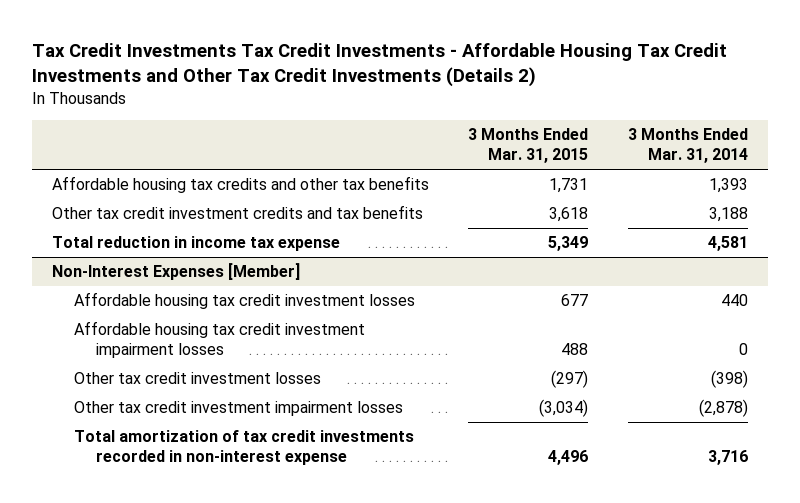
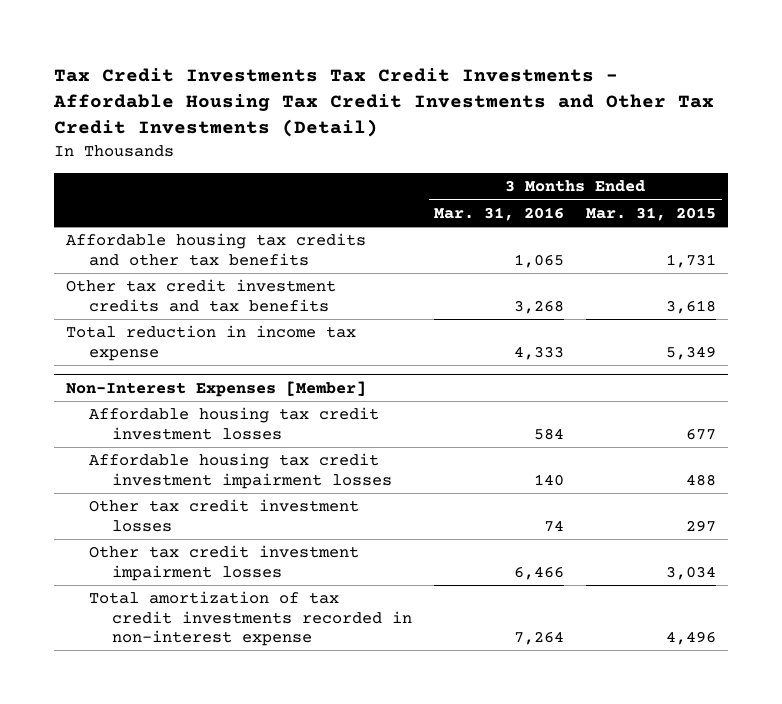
[31,42,727,87] Tax Credit Investments Tax Credit Investments - Affordable Housing Tax Credit Investments and Other Tax Credit Investments (Details 2) -> [53,67,715,138] Tax Credit Investments Tax Credit Investments - Affordable Housing Tax Credit Investments and Other Tax Credit Investments (Detail)
[628,128,749,164] 3 Months Ended Mar. 31, 2014 -> none
none -> [434,206,565,221] Mar. 31, 2016
[551,370,589,389] (297) -> [686,519,717,532] 297
[539,399,589,418] (3,034) -> [666,565,717,580] 3,034

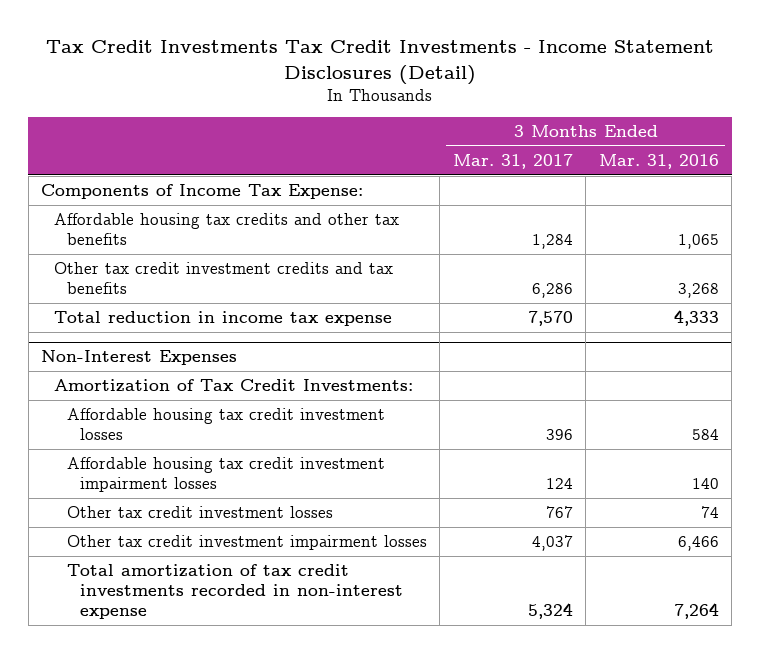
[53,67,715,138] Tax Credit Investments Tax Credit Investments - Affordable Housing Tax Credit Investments and Other Tax Credit Investments (Detail) -> [45,40,714,85] Tax Credit Investments Tax Credit Investments - Income Statement Disclosures (Detail)
[586,206,717,221] Mar. 31, 2015 -> none
none -> [452,153,573,169] Mar. 31, 2017
none -> [41,184,364,200] Components of Income Tax Expense:
[65,380,366,397] Non-Interest Expenses [Member] -> [41,350,238,366] Non-Interest Expenses
none -> [53,379,413,393] Amortization of Tax Credit Investments:

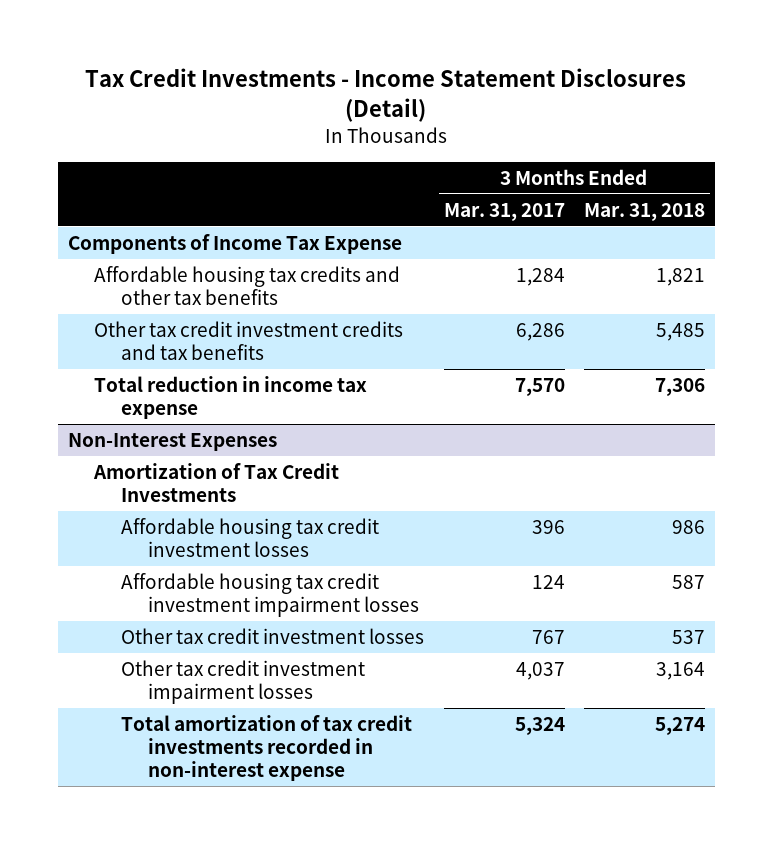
[45,40,714,85] Tax Credit Investments Tax Credit Investments - Income Statement Disclosures (Detail) -> [85,68,687,122] Tax Credit Investments - Income Statement Disclosures (Detail)
[598,153,719,169] Mar. 31, 2016 -> none
none -> [584,202,706,221] Mar. 31, 2018
[41,184,364,200] Components of Income Tax Expense: -> [67,233,402,254] Components of Income Tax Expense
[53,379,413,393] Amortization of Tax Credit Investments: -> [93,462,340,503] Amortization of Tax Credit Investments

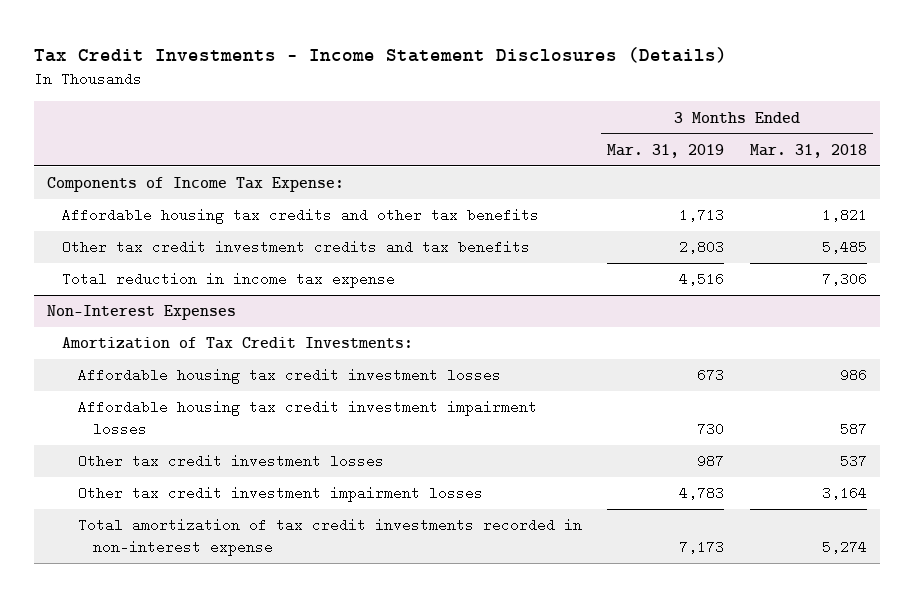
[85,68,687,122] Tax Credit Investments - Income Statement Disclosures (Detail) -> [34,46,728,63] Tax Credit Investments - Income Statement Disclosures (Details)
[443,202,565,221] Mar. 31, 2017 -> none
none -> [607,144,725,159] Mar. 31, 2019
[67,233,402,254] Components of Income Tax Expense -> [47,177,345,193] Components of Income Tax Expense:
[93,462,340,503] Amortization of Tax Credit Investments -> [62,337,414,350] Amortization of Tax Credit Investments:

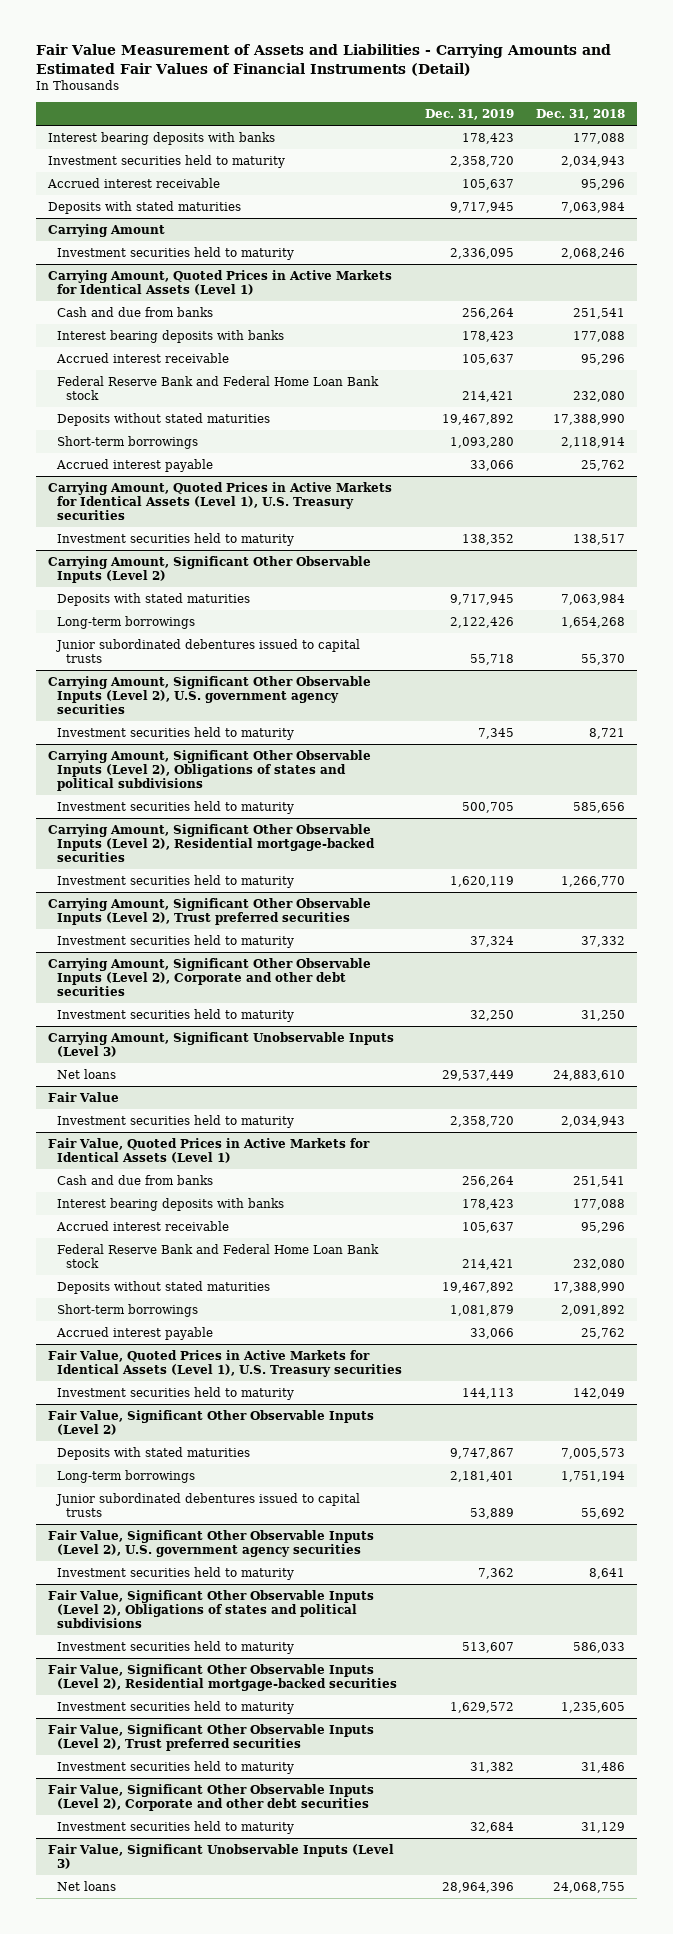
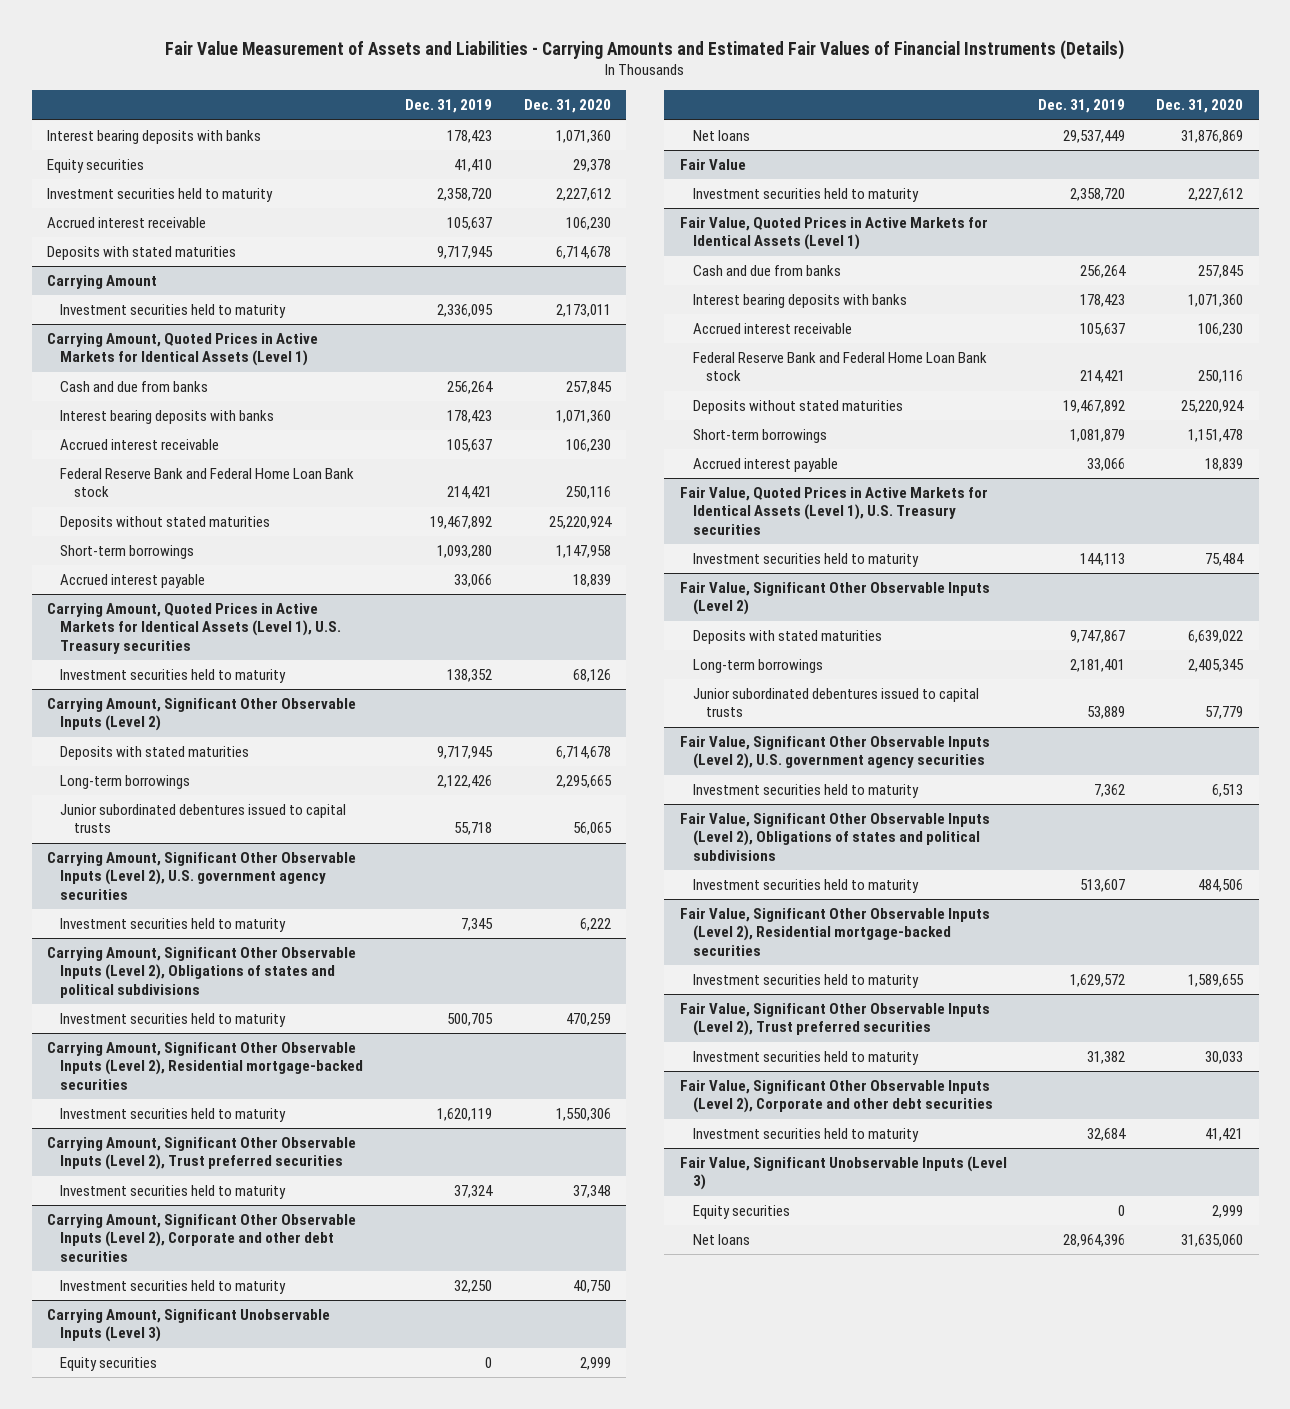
[36,44,612,76] Fair Value Measurement of Assets and Liabilities - Carrying Amounts and Estimated Fair Values of Financial Instruments (Detail) -> [165,39,1125,60] Fair Value Measurement of Assets and Liabilities - Carrying Amounts and Estimated Fair Values of Financial Instruments (Details)
[536,109,626,121] Dec. 31, 2018 -> none
none -> [523,99,611,114] Dec. 31, 2020
none -> [47,158,145,173] Equity securities
none -> [60,1356,158,1371] Equity securities
none -> [692,1204,790,1219] Equity securities

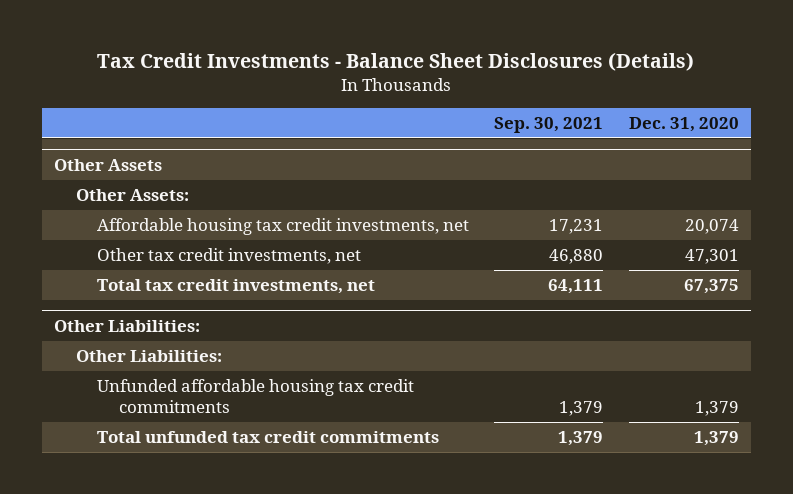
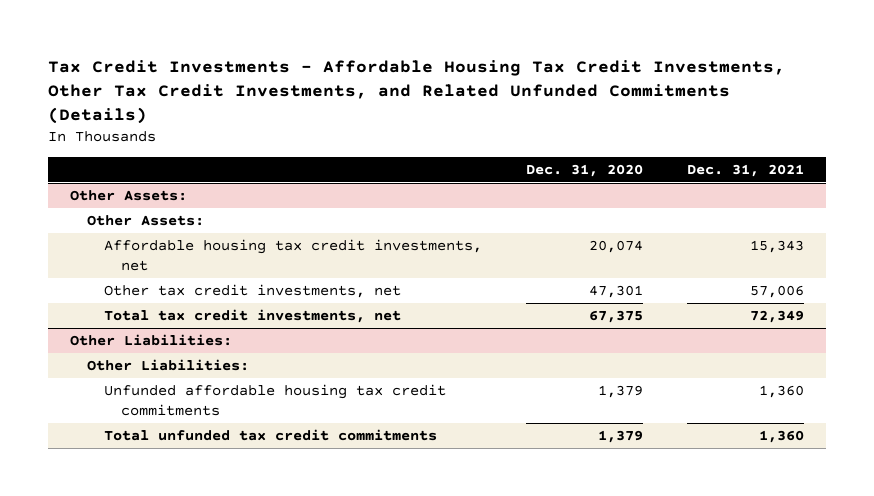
[97,51,695,71] Tax Credit Investments - Balance Sheet Disclosures (Details) -> [47,59,785,125] Tax Credit Investments - Affordable Housing Tax Credit Investments, Other Tax Credit Investments, and Related Unfunded Commitments (Details)
[494,117,604,134] Sep. 30, 2021 -> none
none -> [686,163,804,177] Dec. 31, 2021
[54,158,163,171] Other Assets -> [69,190,187,202] Other Assets:

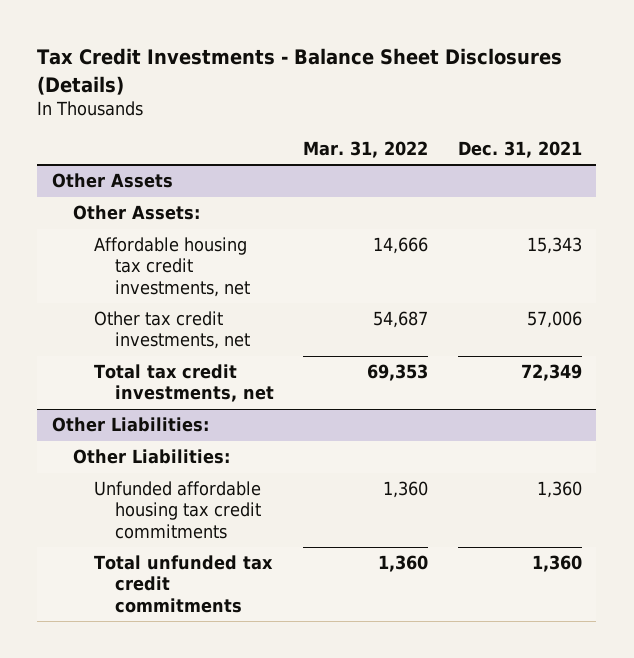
[47,59,785,125] Tax Credit Investments - Affordable Housing Tax Credit Investments, Other Tax Credit Investments, and Related Unfunded Commitments (Details) -> [37,48,563,95] Tax Credit Investments - Balance Sheet Disclosures (Details)
[525,163,643,177] Dec. 31, 2020 -> none
none -> [303,140,429,158] Mar. 31, 2022
[69,190,187,202] Other Assets: -> [51,173,173,189] Other Assets

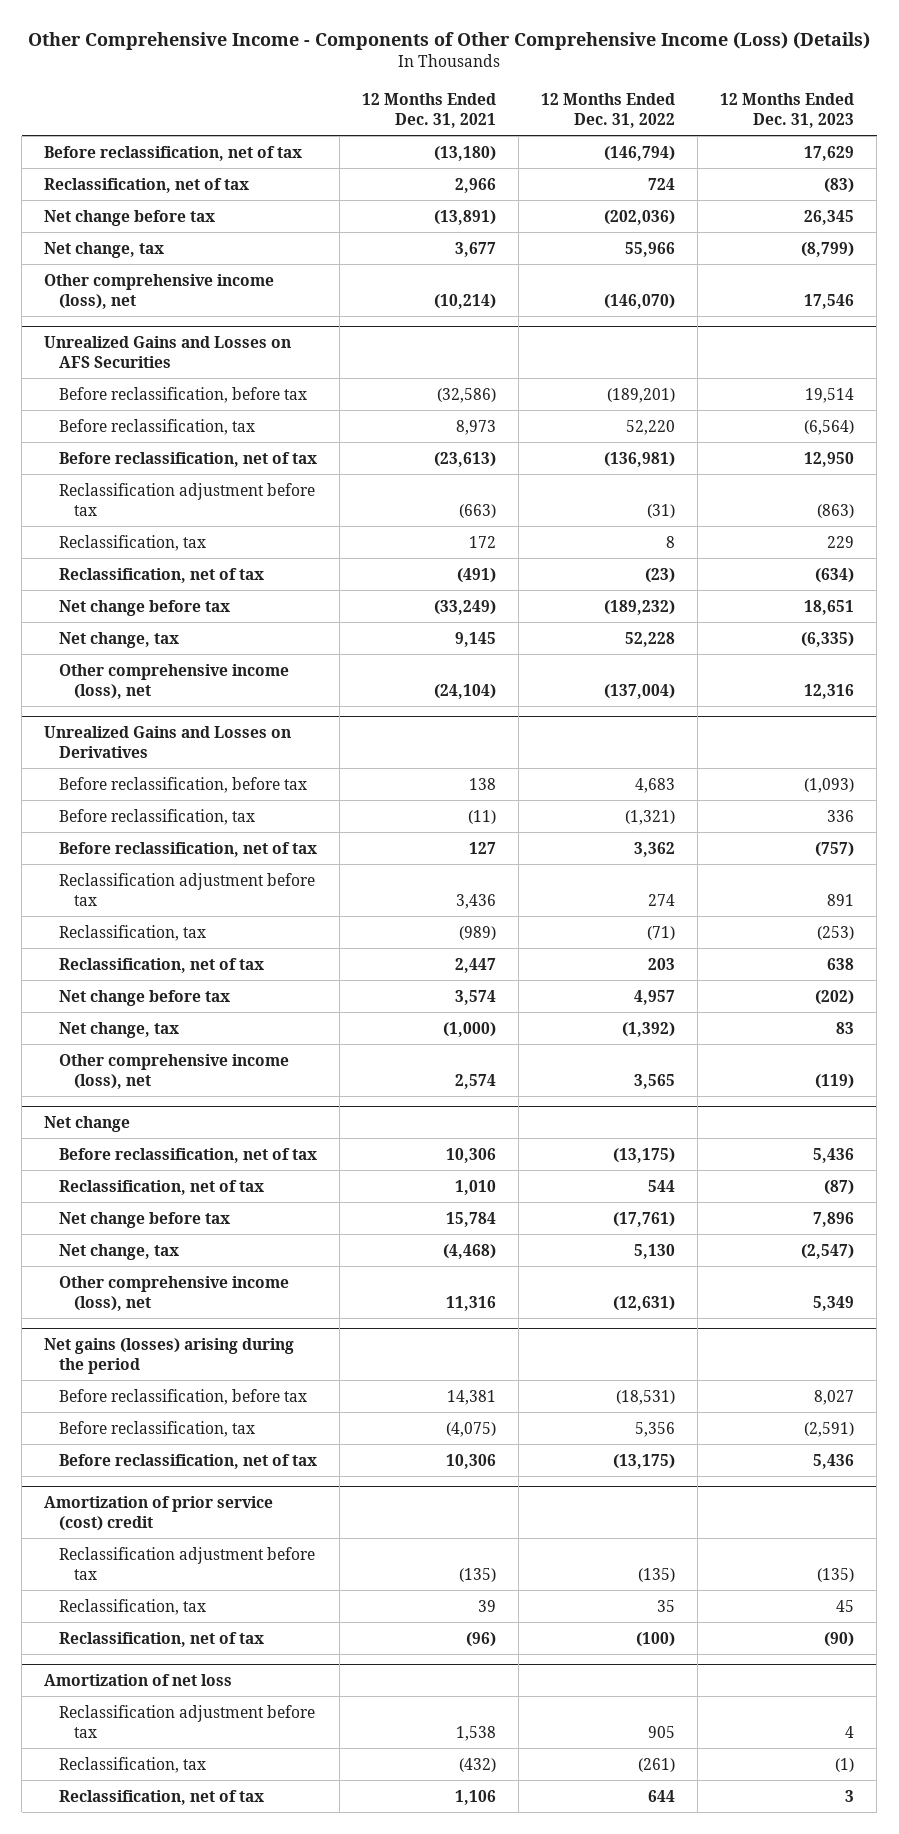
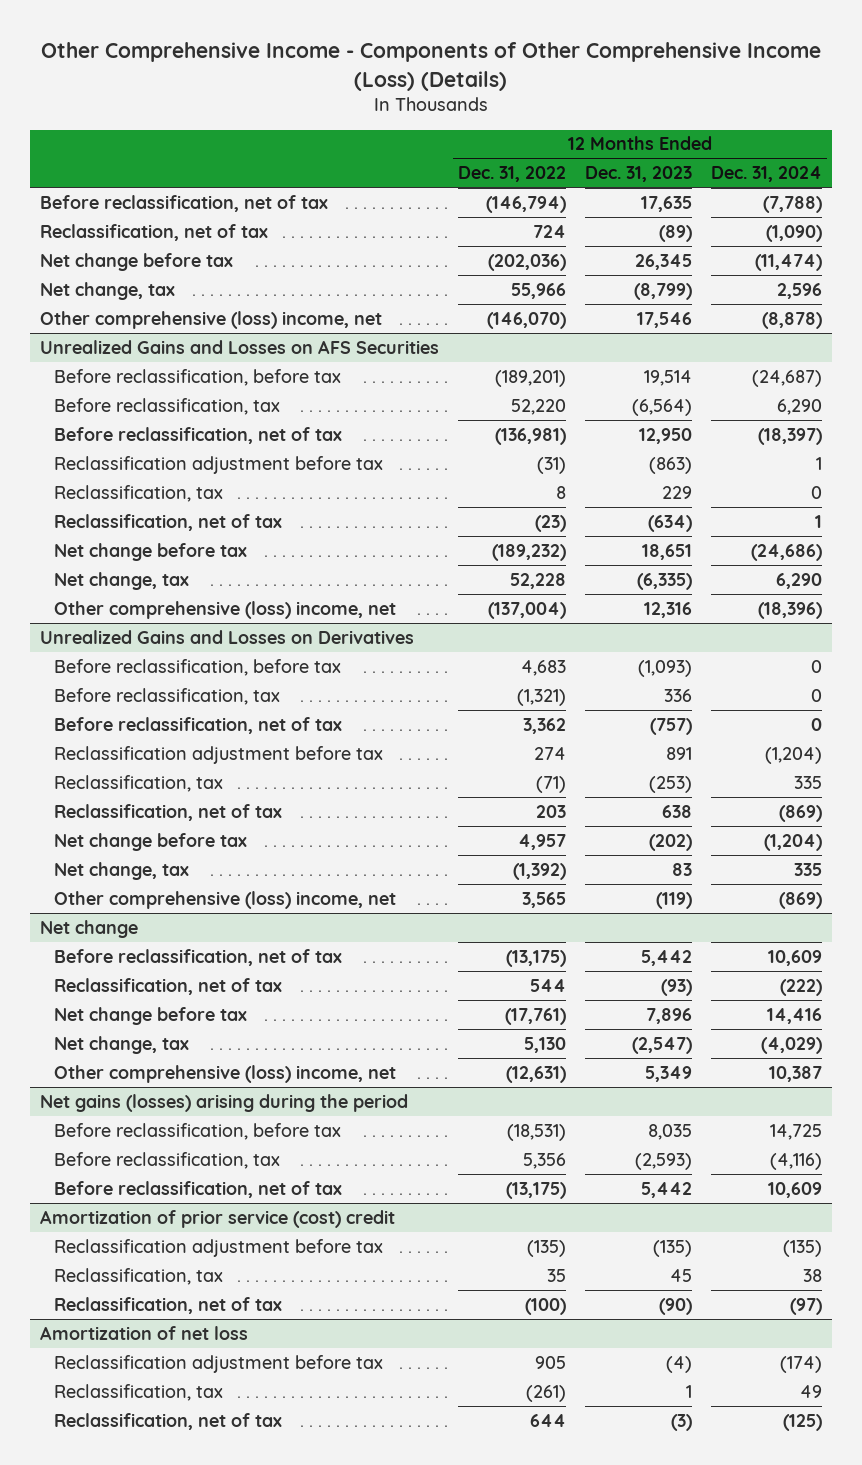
[362,92,497,128] 12 Months Ended Dec. 31, 2021 -> none
none -> [711,166,823,183] Dec. 31, 2024
[804,145,855,161] 17,629 -> [640,195,692,212] 17,635
[824,177,855,193] (83) -> [658,224,692,242] (89)
[44,273,275,309] Other comprehensive income (loss), net -> [39,310,382,329] Other comprehensive (loss) income, net
[59,663,290,699] Other comprehensive income (loss), net -> [53,600,396,619] Other comprehensive (loss) income, net
[59,1053,290,1089] Other comprehensive income (loss), net -> [53,890,396,909] Other comprehensive (loss) income, net
[813,1147,855,1163] 5,436 -> [640,949,692,966] 5,442
[824,1179,855,1195] (87) -> [660,978,692,996] (93)
[59,1275,290,1311] Other comprehensive income (loss), net -> [53,1064,396,1083] Other comprehensive (loss) income, net
[814,1389,855,1405] 8,027 -> [647,1123,692,1140] 8,035
[804,1421,855,1437] (2,591) -> [634,1152,692,1170] (2,593)
[813,1453,855,1469] 5,436 -> [640,1181,692,1198] 5,442
[845,1725,855,1738] 4 -> [665,1355,692,1373] (4)
[835,1757,855,1772] (1) -> [685,1384,692,1398] 1
[845,1789,855,1802] 3 -> [670,1413,692,1431] (3)

